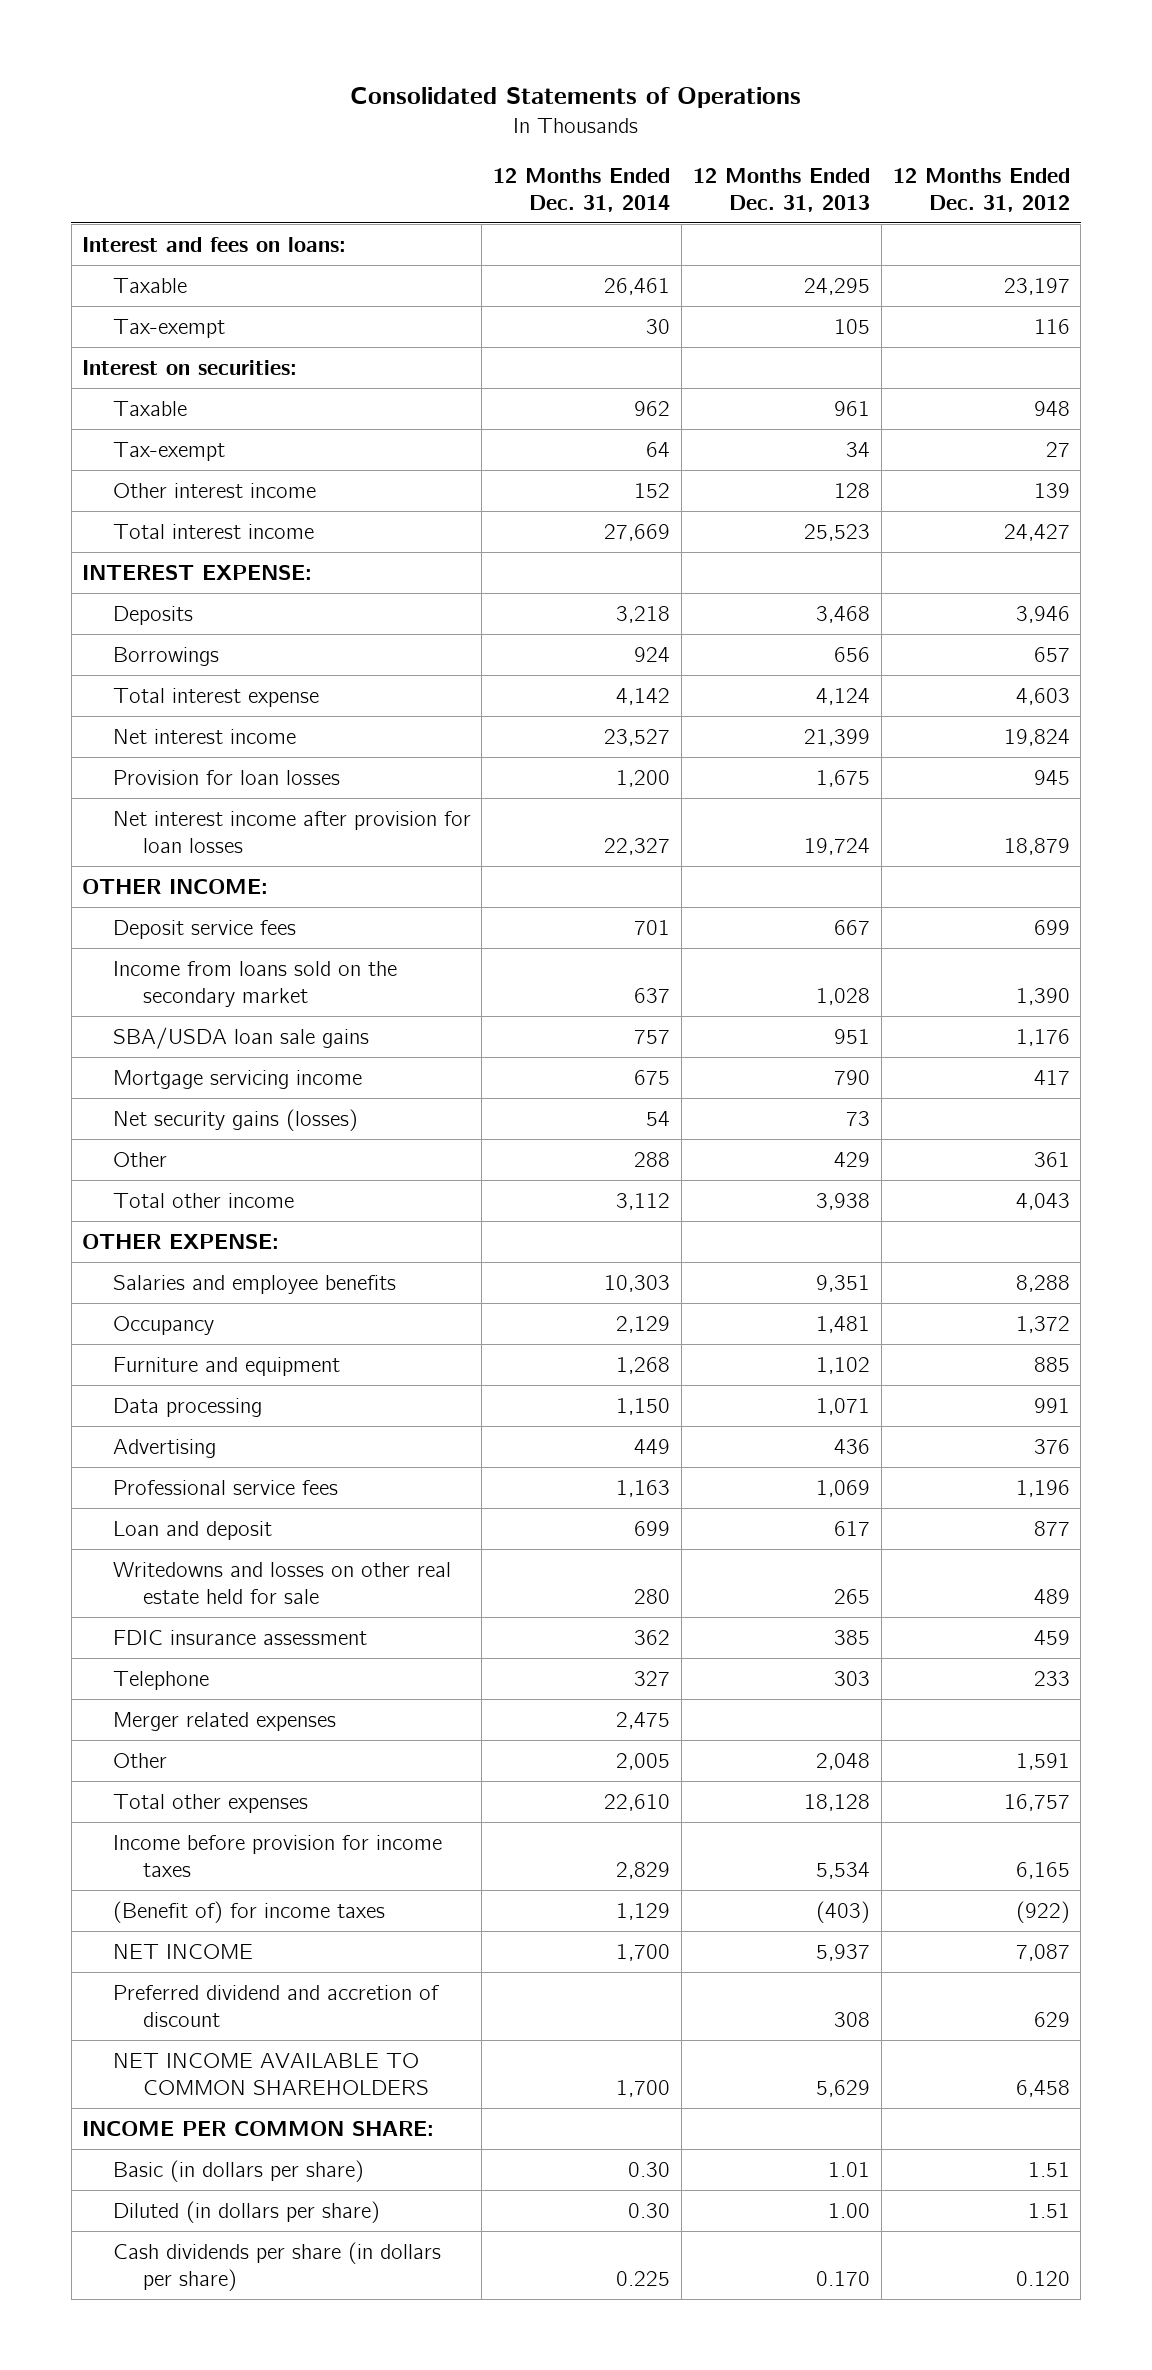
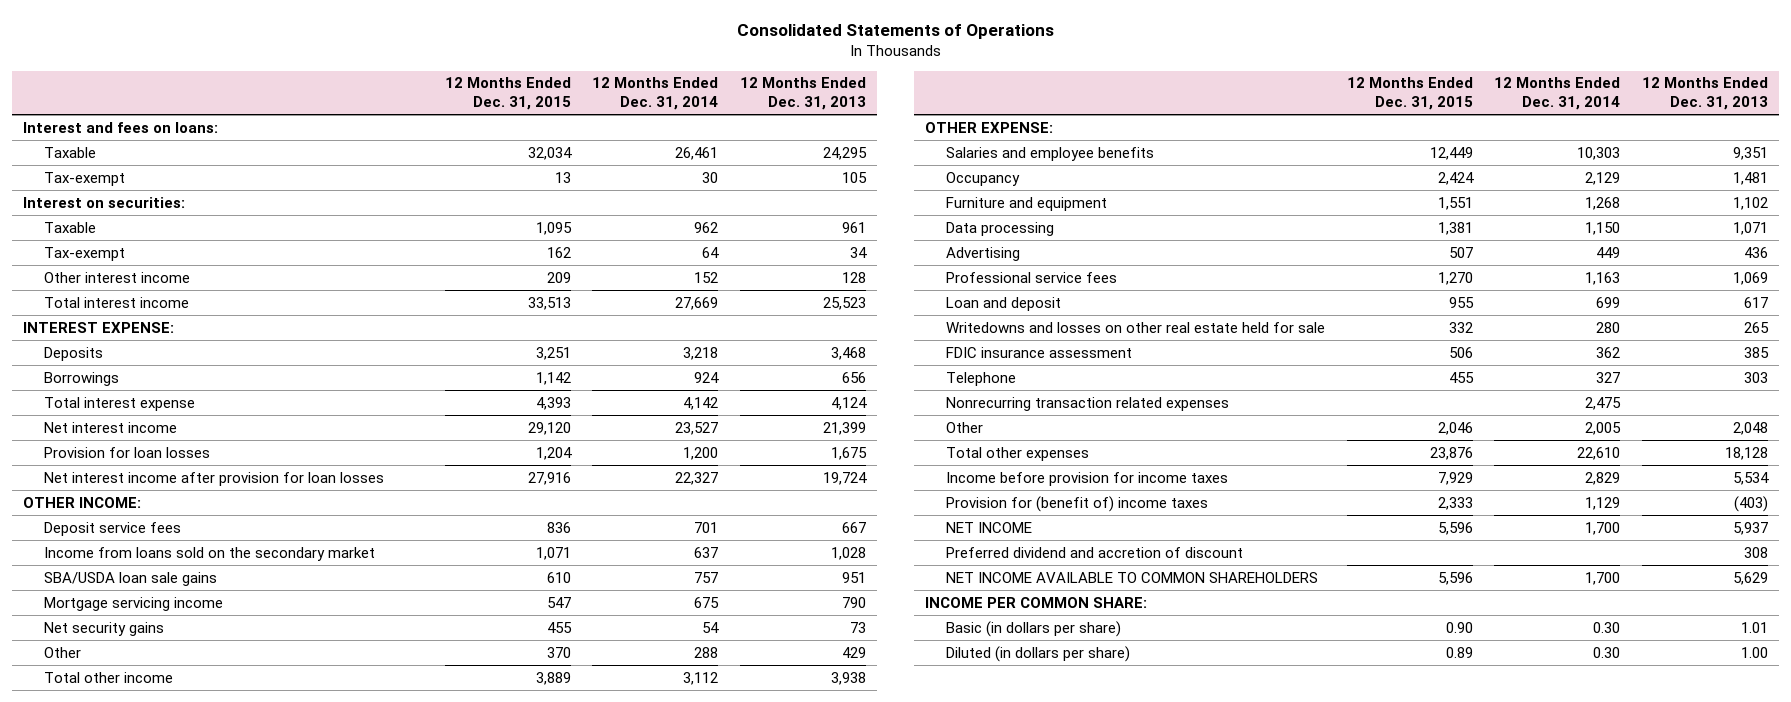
[892,167,1070,212] 12 Months Ended Dec. 31, 2012 -> none
none -> [444,77,571,111] 12 Months Ended Dec. 31, 2015
[112,1108,358,1131] Net security gains (losses) -> [44,621,165,636] Net security gains
[112,1711,336,1731] Merger related expenses -> [945,396,1229,411] Nonrecurring transaction related expenses
[112,1900,385,1923] (Benefit of) for income taxes -> [945,495,1208,512] Provision for (benefit of) income taxes
[112,2241,441,2291] Cash dividends per share (in dollars per share) -> none

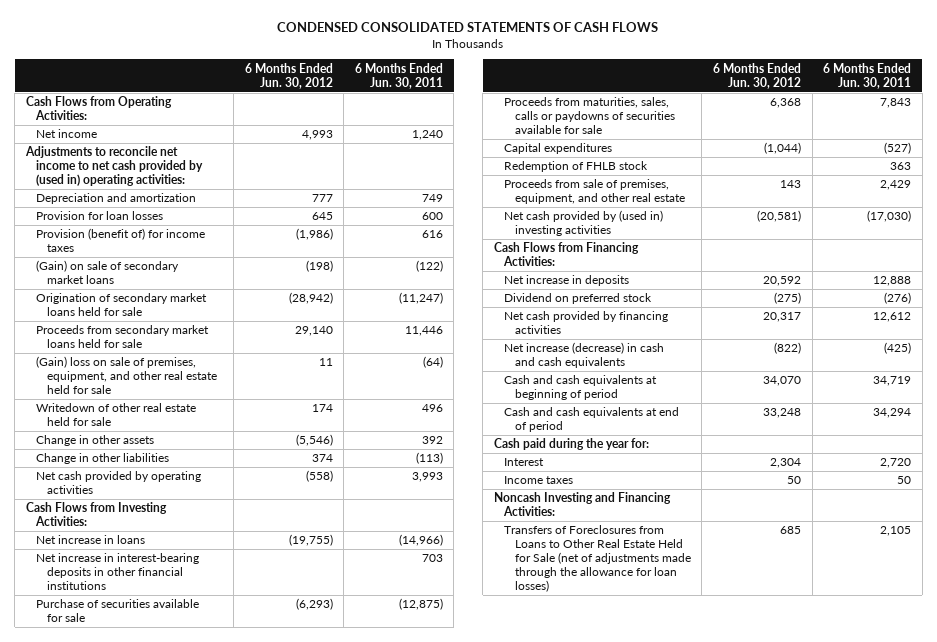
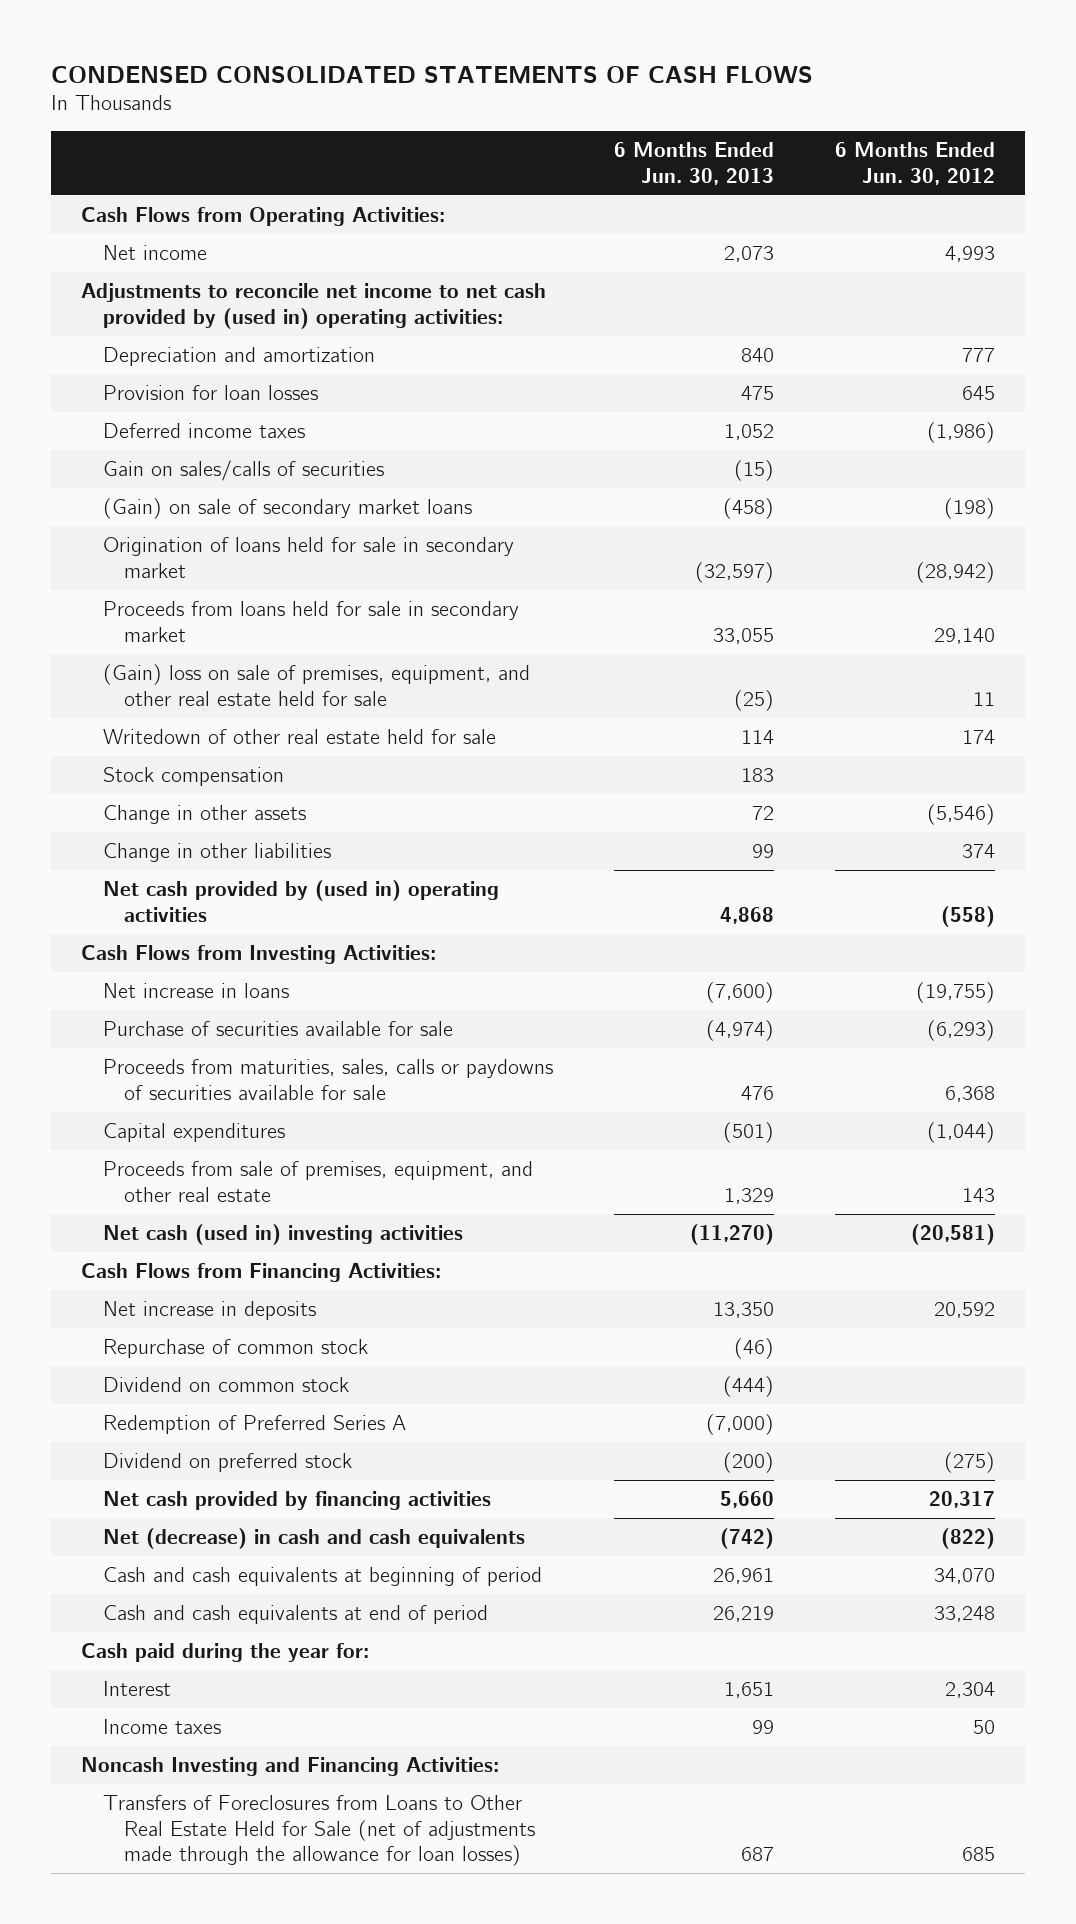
[354,62,443,89] 6 Months Ended Jun. 30, 2011 -> none
none -> [613,142,774,185] 6 Months Ended Jun. 30, 2013
[36,228,206,253] Provision (benefit of) for income taxes -> [102,423,305,439] Deferred income taxes
none -> [102,460,384,482] Gain on sales/calls of securities
[36,293,208,317] Origination of secondary market loans held for sale -> [102,537,514,578] Origination of loans held for sale in secondary market
[36,325,210,349] Proceeds from secondary market loans held for sale -> [102,601,519,642] Proceeds from loans held for sale in secondary market
none -> [102,767,284,787] Stock compensation
[36,471,202,495] Net cash provided by operating activities -> [102,880,499,922] Net cash provided by (used in) operating activities
[36,553,200,591] Net increase in interest-bearing deposits in other financial institutions -> none
[504,161,649,173] Redemption of FHLB stock -> none
[504,210,664,237] Net cash provided by (used in) investing activities -> [102,1224,463,1246] Net cash (used in) investing activities
none -> [102,1339,368,1359] Repurchase of common stock
none -> [102,1377,349,1393] Dividend on common stock
none -> [102,1415,406,1435] Redemption of Preferred Series A
[504,342,665,369] Net increase (decrease) in cash and cash equivalents -> [102,1528,525,1550] Net (decrease) in cash and cash equivalents

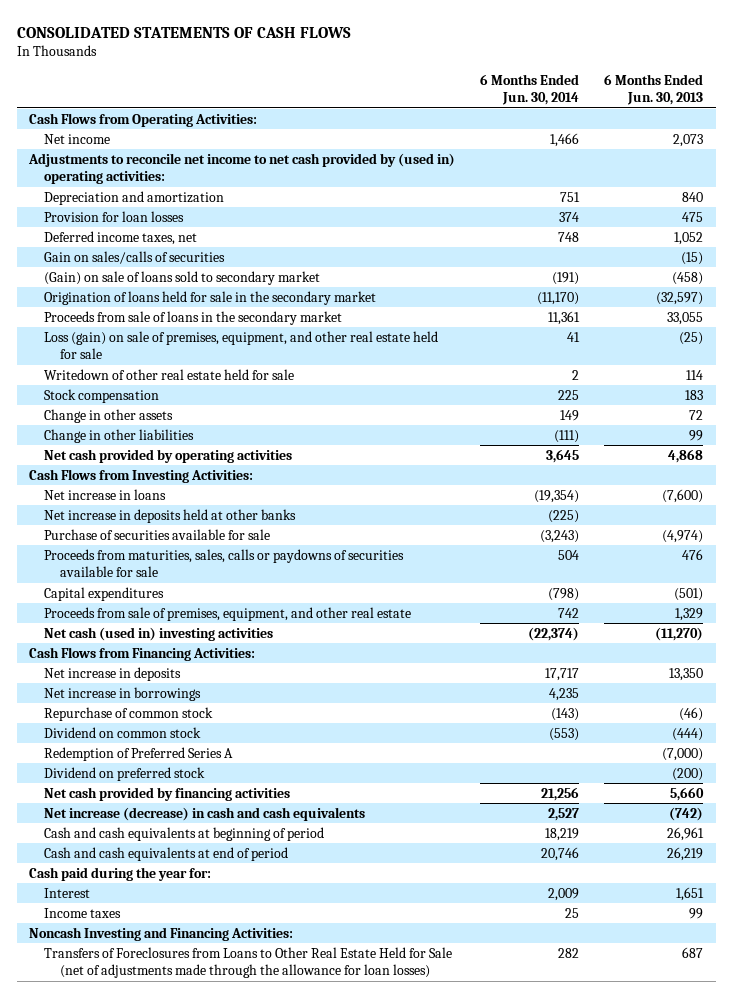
[50,65,813,84] CONDENSED CONSOLIDATED STATEMENTS OF CASH FLOWS -> [16,26,351,38] CONSOLIDATED STATEMENTS OF CASH FLOWS
[834,142,995,185] 6 Months Ended Jun. 30, 2012 -> none
none -> [480,73,580,105] 6 Months Ended Jun. 30, 2014
[102,423,305,439] Deferred income taxes -> [44,230,198,245] Deferred income taxes, net
[102,498,472,520] (Gain) on sale of secondary market loans -> [44,270,321,285] (Gain) on sale of loans sold to secondary market
[102,537,514,578] Origination of loans held for sale in secondary market -> [44,290,377,305] Origination of loans held for sale in the secondary market
[102,601,519,642] Proceeds from loans held for sale in secondary market -> [44,310,343,325] Proceeds from sale of loans in the secondary market
[102,664,530,706] (Gain) loss on sale of premises, equipment, and other real estate held for sale -> [44,330,439,360] Loss (gain) on sale of premises, equipment, and other real estate held for sale
[102,880,499,922] Net cash provided by (used in) operating activities -> [44,448,293,463] Net cash provided by operating activities
none -> [44,508,297,523] Net increase in deposits held at other banks
none -> [44,686,202,701] Net increase in borrowings
[102,1528,525,1550] Net (decrease) in cash and cash equivalents -> [44,806,366,821] Net increase (decrease) in cash and cash equivalents

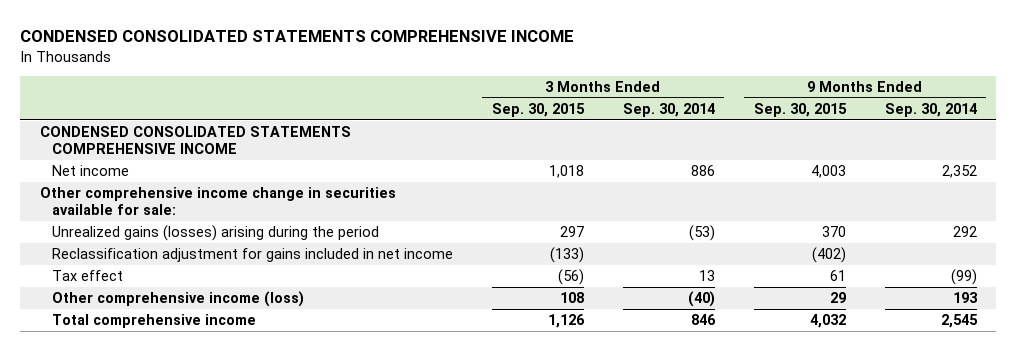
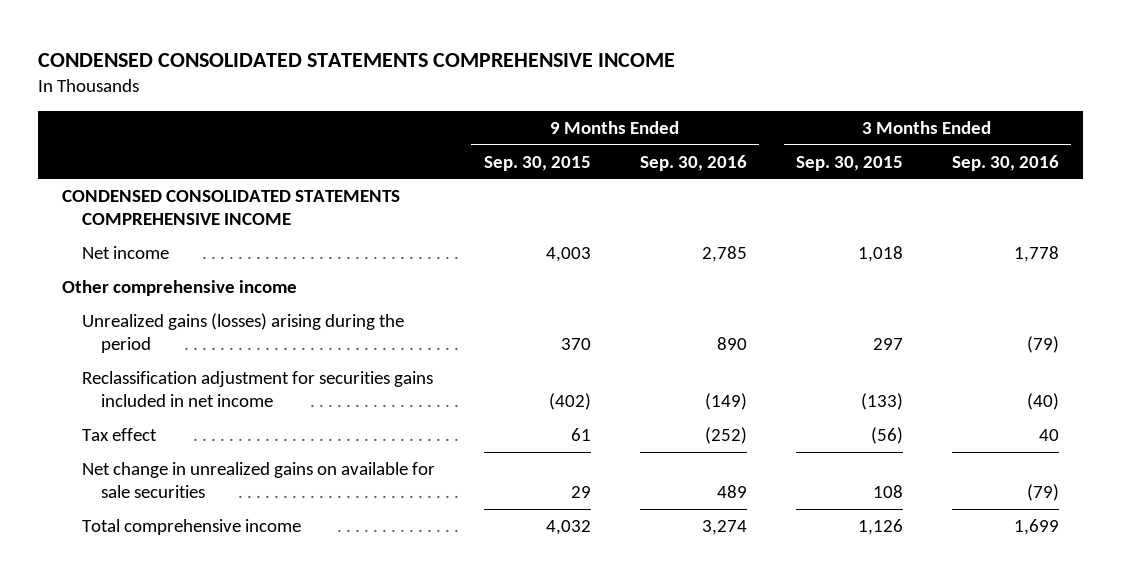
[622,102,715,117] Sep. 30, 2014 -> none
[884,102,977,117] Sep. 30, 2014 -> none
none -> [639,154,747,171] Sep. 30, 2016
none -> [951,154,1059,171] Sep. 30, 2016
[39,186,396,215] Other comprehensive income change in securities available for sale: -> [62,280,298,297] Other comprehensive income
[51,247,453,262] Reclassification adjustment for gains included in net income -> [81,371,433,407] Reclassification adjustment for securities gains included in net income
[51,290,304,307] Other comprehensive income (loss) -> [81,462,435,498] Net change in unrealized gains on available for sale securities

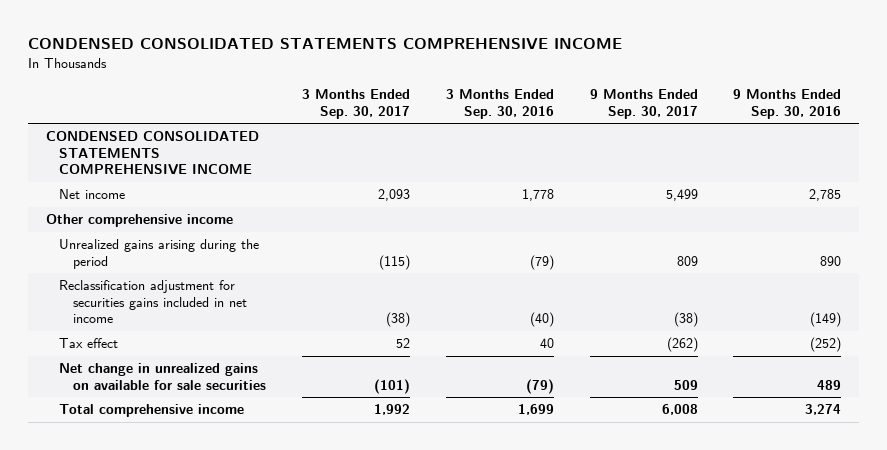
[483,155,591,171] Sep. 30, 2015 -> none
[795,155,903,171] Sep. 30, 2015 -> none
none -> [301,89,410,119] 3 Months Ended Sep. 30, 2017
none -> [589,89,698,119] 9 Months Ended Sep. 30, 2017
[81,313,404,353] Unrealized gains (losses) arising during the period -> [59,239,260,269] Unrealized gains arising during the period

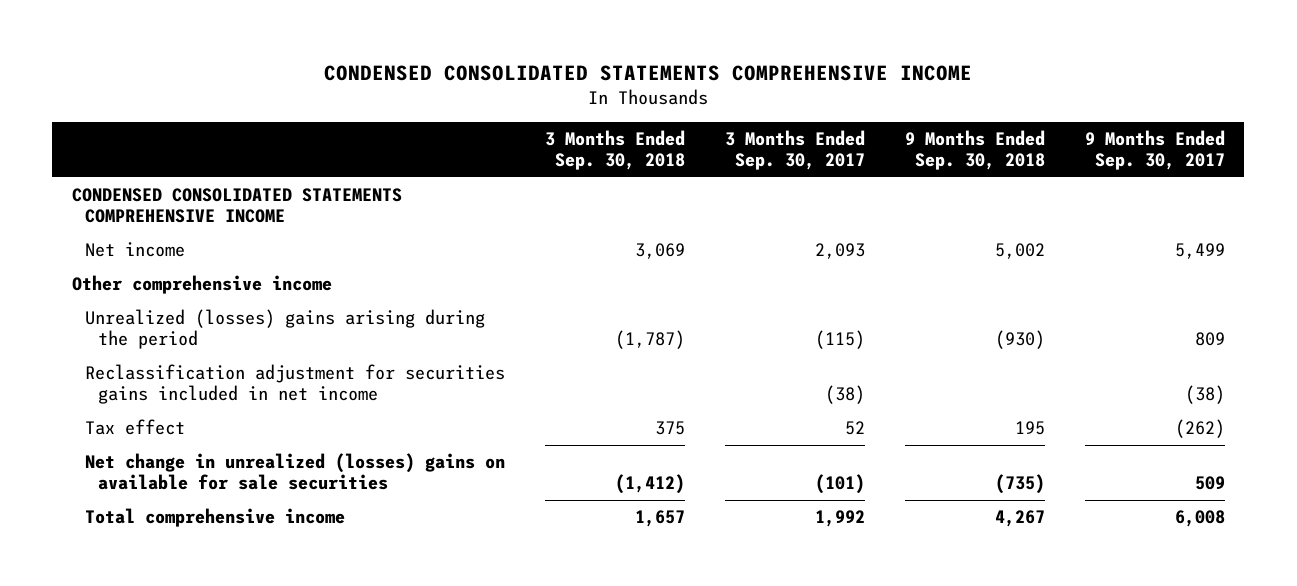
[445,89,554,119] 3 Months Ended Sep. 30, 2016 -> none
[733,89,842,119] 9 Months Ended Sep. 30, 2016 -> none
none -> [545,129,686,171] 3 Months Ended Sep. 30, 2018
none -> [904,129,1045,171] 9 Months Ended Sep. 30, 2018
[59,239,260,269] Unrealized gains arising during the period -> [85,309,486,350] Unrealized (losses) gains arising during the period
[59,363,267,390] Net change in unrealized gains on available for sale securities -> [85,453,506,491] Net change in unrealized (losses) gains on available for sale securities

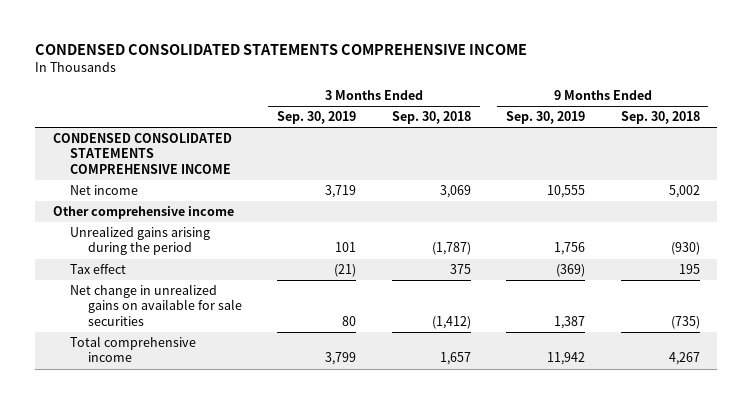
[724,129,865,171] 3 Months Ended Sep. 30, 2017 -> none
[1084,129,1225,171] 9 Months Ended Sep. 30, 2017 -> none
none -> [277,111,357,125] Sep. 30, 2019
none -> [506,111,586,125] Sep. 30, 2019
[85,364,506,405] Reclassification adjustment for securities gains included in net income -> none
[85,309,486,350] Unrealized (losses) gains arising during the period -> [70,226,211,256] Unrealized gains arising during the period
[85,453,506,491] Net change in unrealized (losses) gains on available for sale securities -> [70,284,242,326] Net change in unrealized gains on available for sale securities

